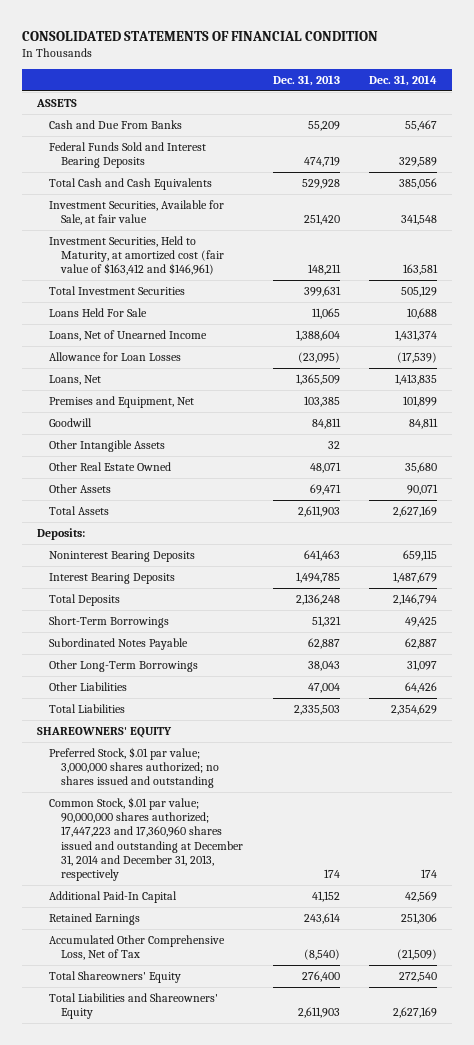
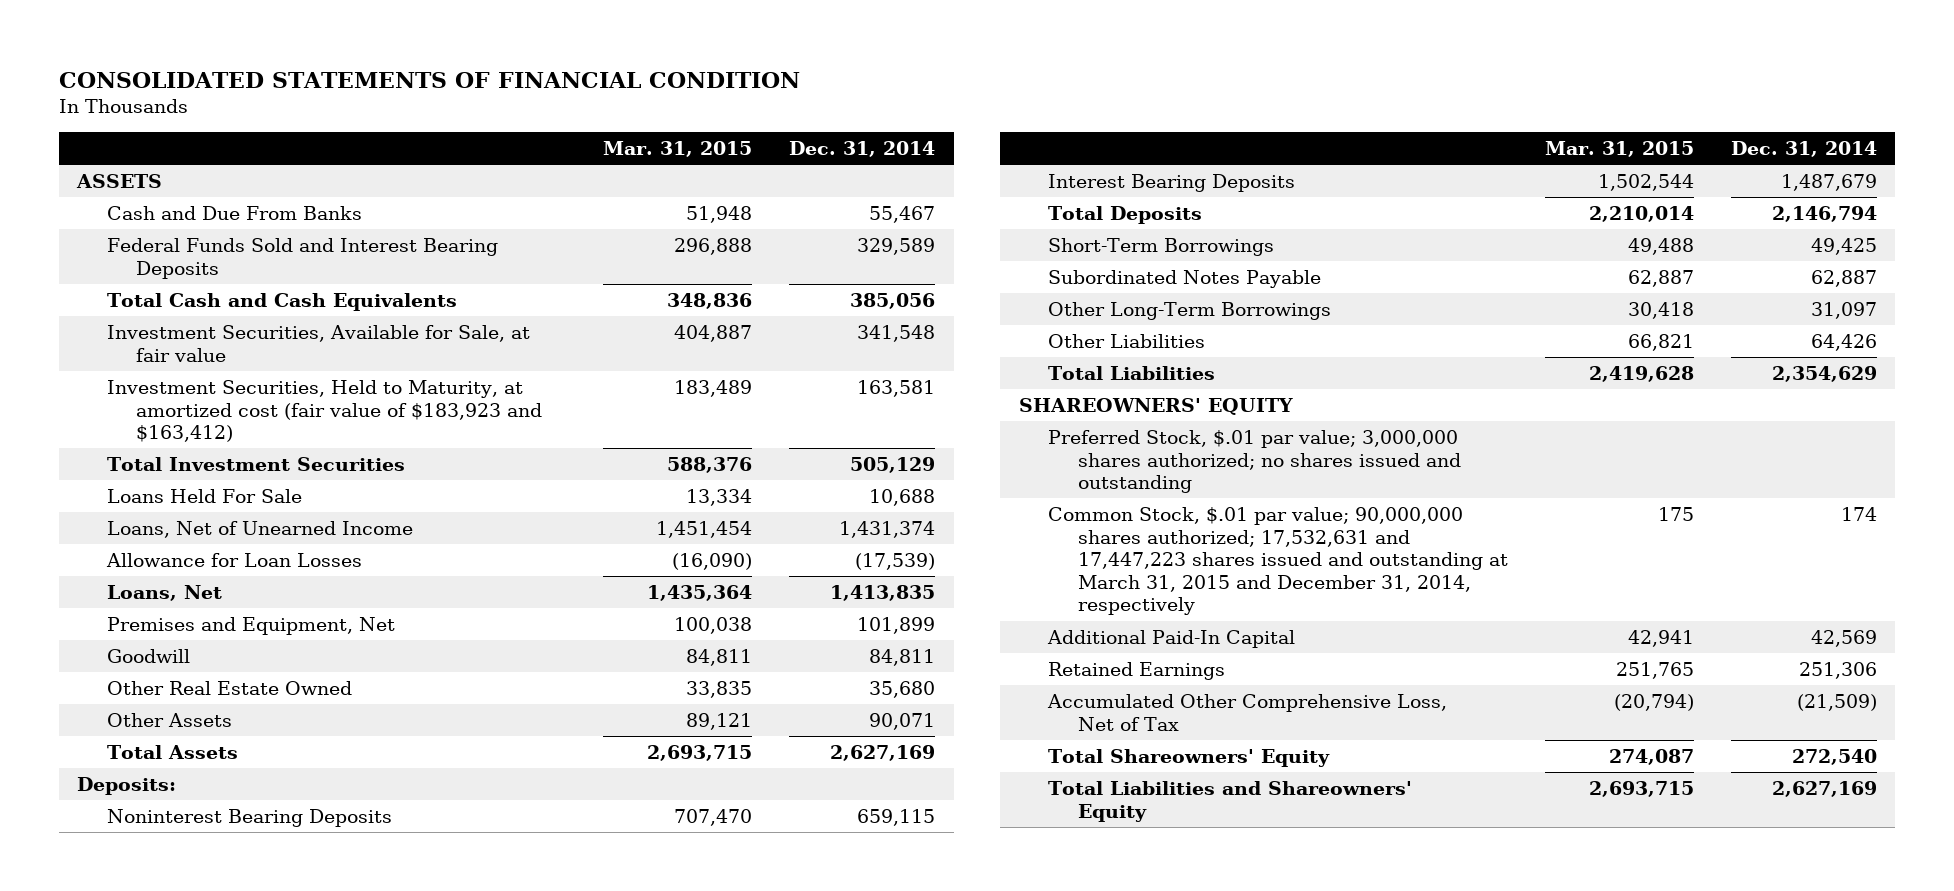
[272,75,340,87] Dec. 31, 2013 -> none
none -> [602,140,752,157] Mar. 31, 2015
[49,235,225,276] Investment Securities, Held to Maturity, at amortized cost (fair value of $163,412 and $146,961) -> [106,379,542,443] Investment Securities, Held to Maturity, at amortized cost (fair value of $183,923 and $163,412)
[49,439,166,452] Other Intangible Assets -> none
[49,796,244,882] Common Stock, $.01 par value; 90,000,000 shares authorized; 17,447,223 and 17,360,960 shares issued and outstanding at December 31, 2014 and December 31, 2013, respectively -> [1048,506,1508,616] Common Stock, $.01 par value; 90,000,000 shares authorized; 17,532,631 and 17,447,223 shares issued and outstanding at March 31, 2015 and December 31, 2014, respectively

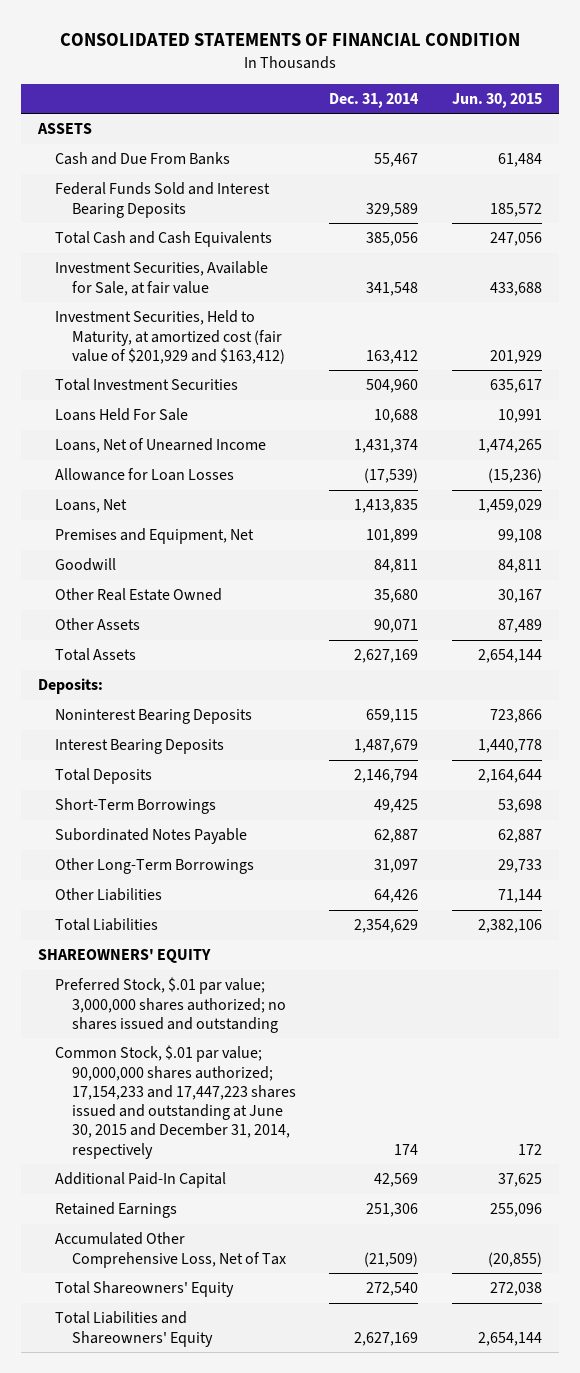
[602,140,752,157] Mar. 31, 2015 -> none
none -> [451,92,542,108] Jun. 30, 2015
[106,379,542,443] Investment Securities, Held to Maturity, at amortized cost (fair value of $183,923 and $163,412) -> [54,310,285,364] Investment Securities, Held to Maturity, at amortized cost (fair value of $201,929 and $163,412)
[857,379,936,397] 163,581 -> [366,349,419,364] 163,412
[850,456,936,473] 505,129 -> [366,379,419,394] 504,960
[1048,506,1508,616] Common Stock, $.01 par value; 90,000,000 shares authorized; 17,532,631 and 17,447,223 shares issued and outstanding at March 31, 2015 and December 31, 2014, respectively -> [54,1045,296,1159] Common Stock, $.01 par value; 90,000,000 shares authorized; 17,154,233 and 17,447,223 shares issued and outstanding at June 30, 2015 and December 31, 2014, respectively

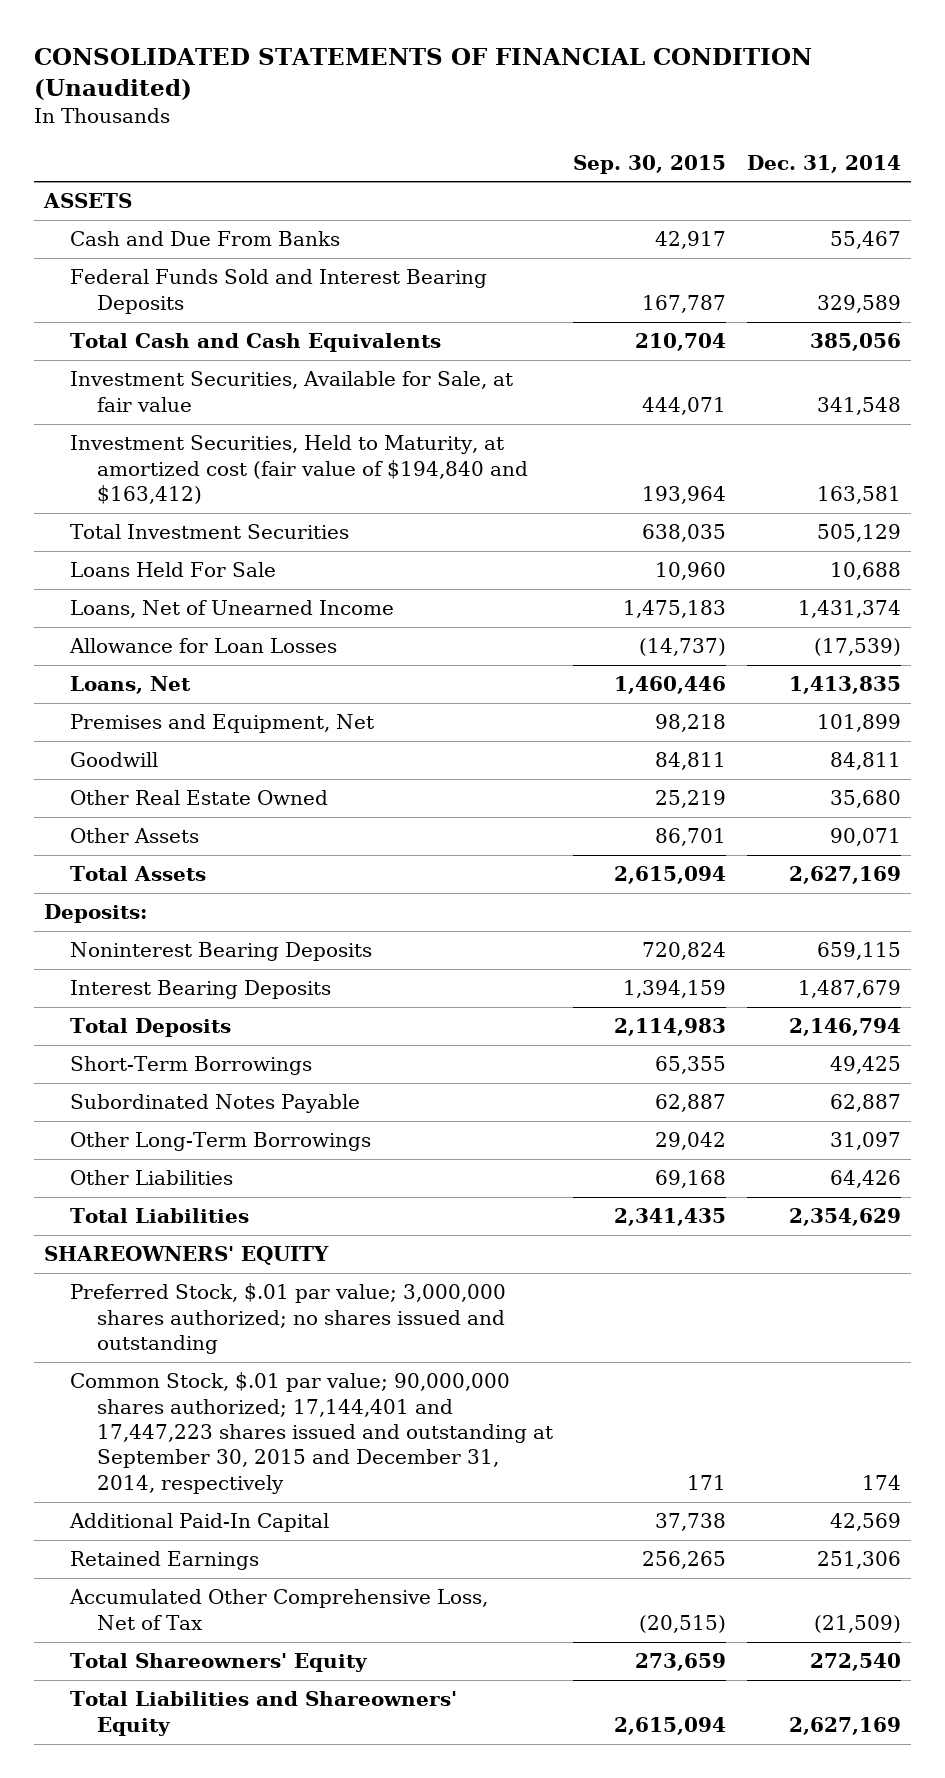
[60,33,521,47] CONSOLIDATED STATEMENTS OF FINANCIAL CONDITION -> [33,48,812,101] CONSOLIDATED STATEMENTS OF FINANCIAL CONDITION (Unaudited)
[451,92,542,108] Jun. 30, 2015 -> none
none -> [573,154,727,174] Sep. 30, 2015
[54,310,285,364] Investment Securities, Held to Maturity, at amortized cost (fair value of $201,929 and $163,412) -> [70,435,528,505] Investment Securities, Held to Maturity, at amortized cost (fair value of $194,840 and $163,412)
[366,349,419,364] 163,412 -> [817,486,902,505] 163,581
[366,379,419,394] 504,960 -> [817,524,902,543] 505,129
[54,1045,296,1159] Common Stock, $.01 par value; 90,000,000 shares authorized; 17,154,233 and 17,447,223 shares issued and outstanding at June 30, 2015 and December 31, 2014, respectively -> [70,1372,553,1494] Common Stock, $.01 par value; 90,000,000 shares authorized; 17,144,401 and 17,447,223 shares issued and outstanding at September 30, 2015 and December 31, 2014, respectively

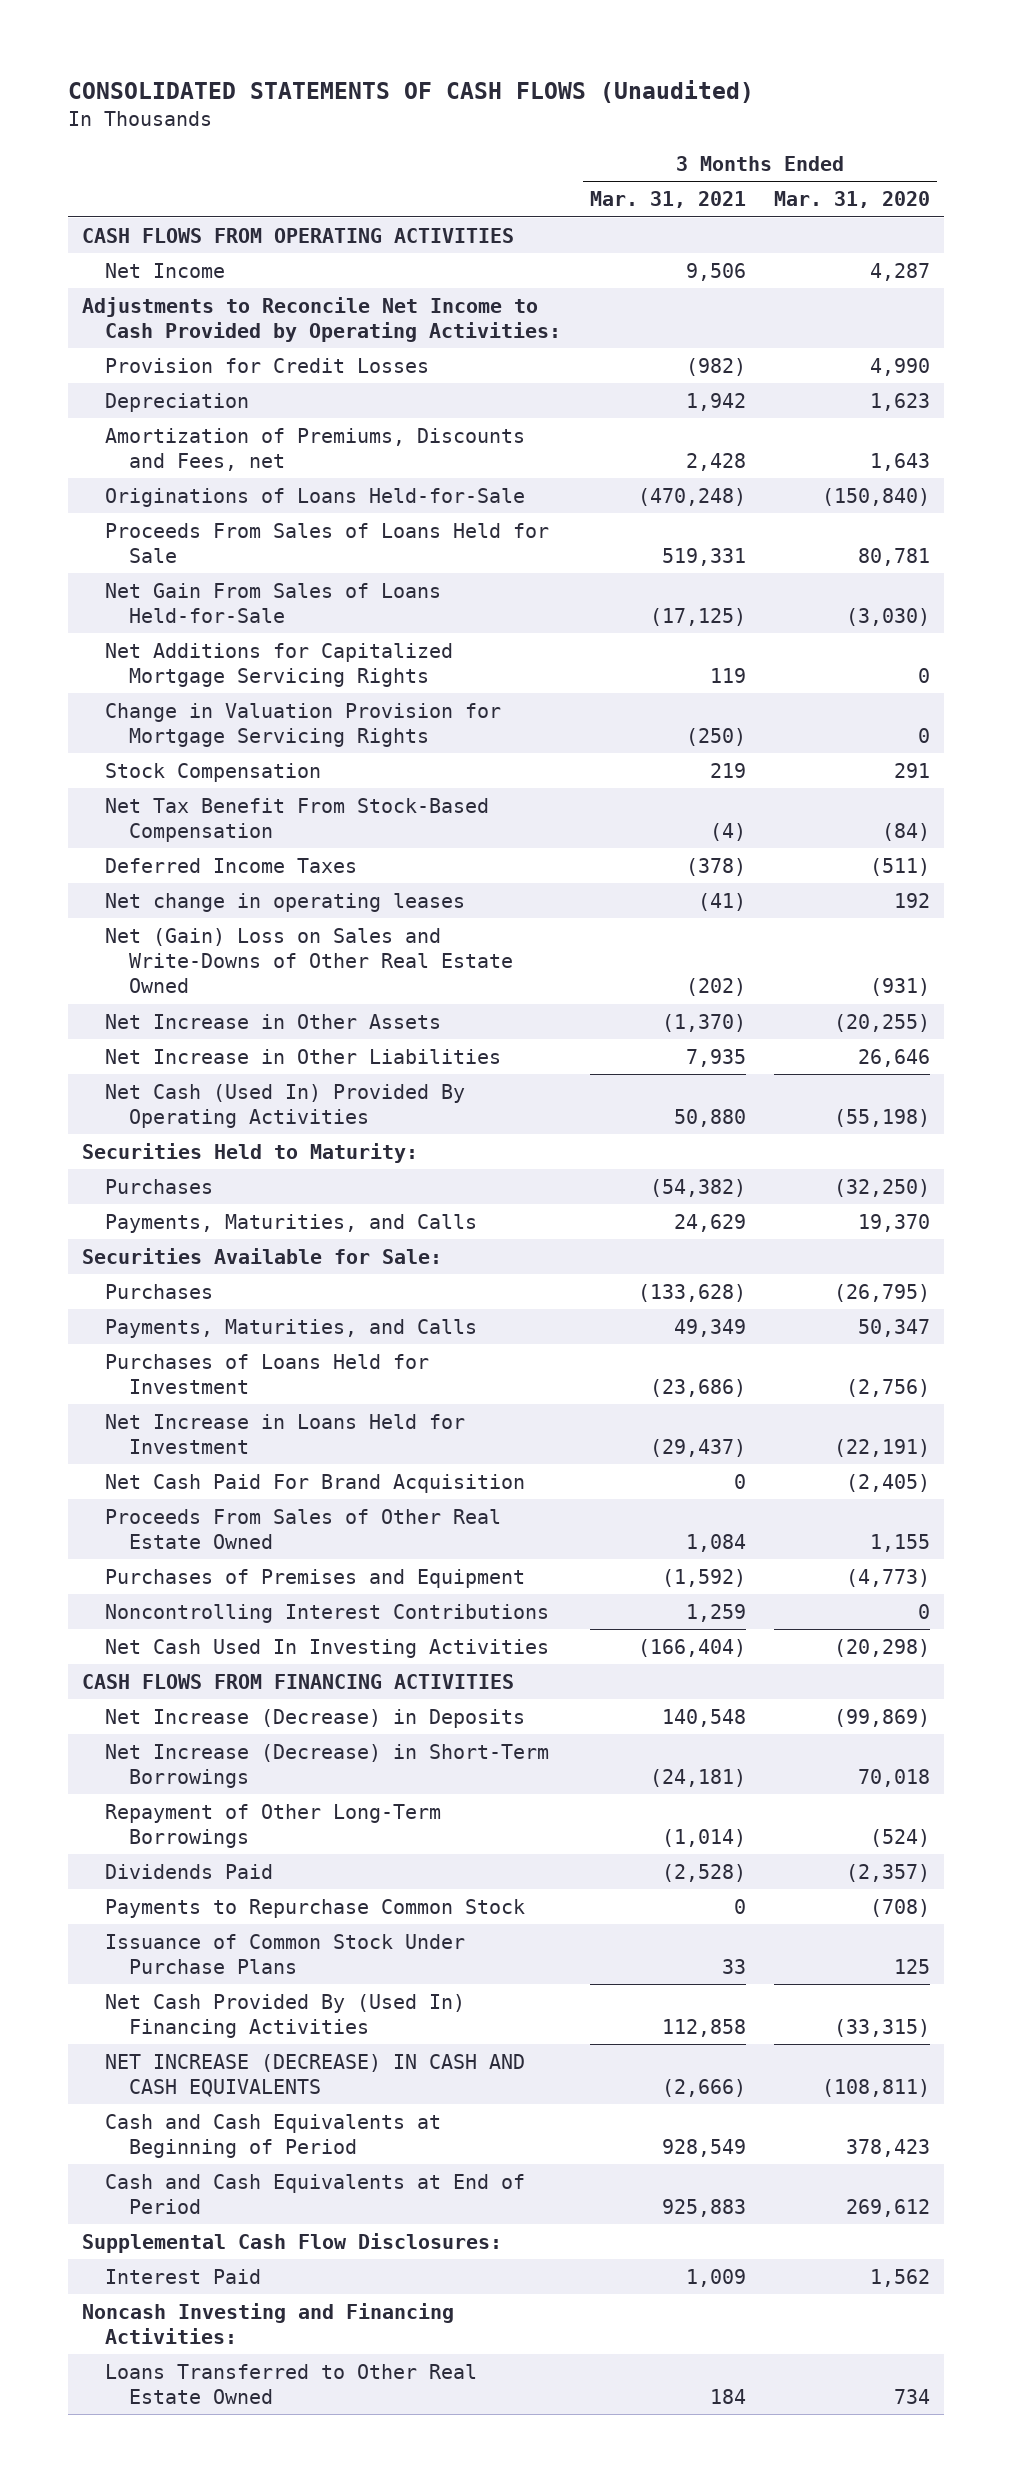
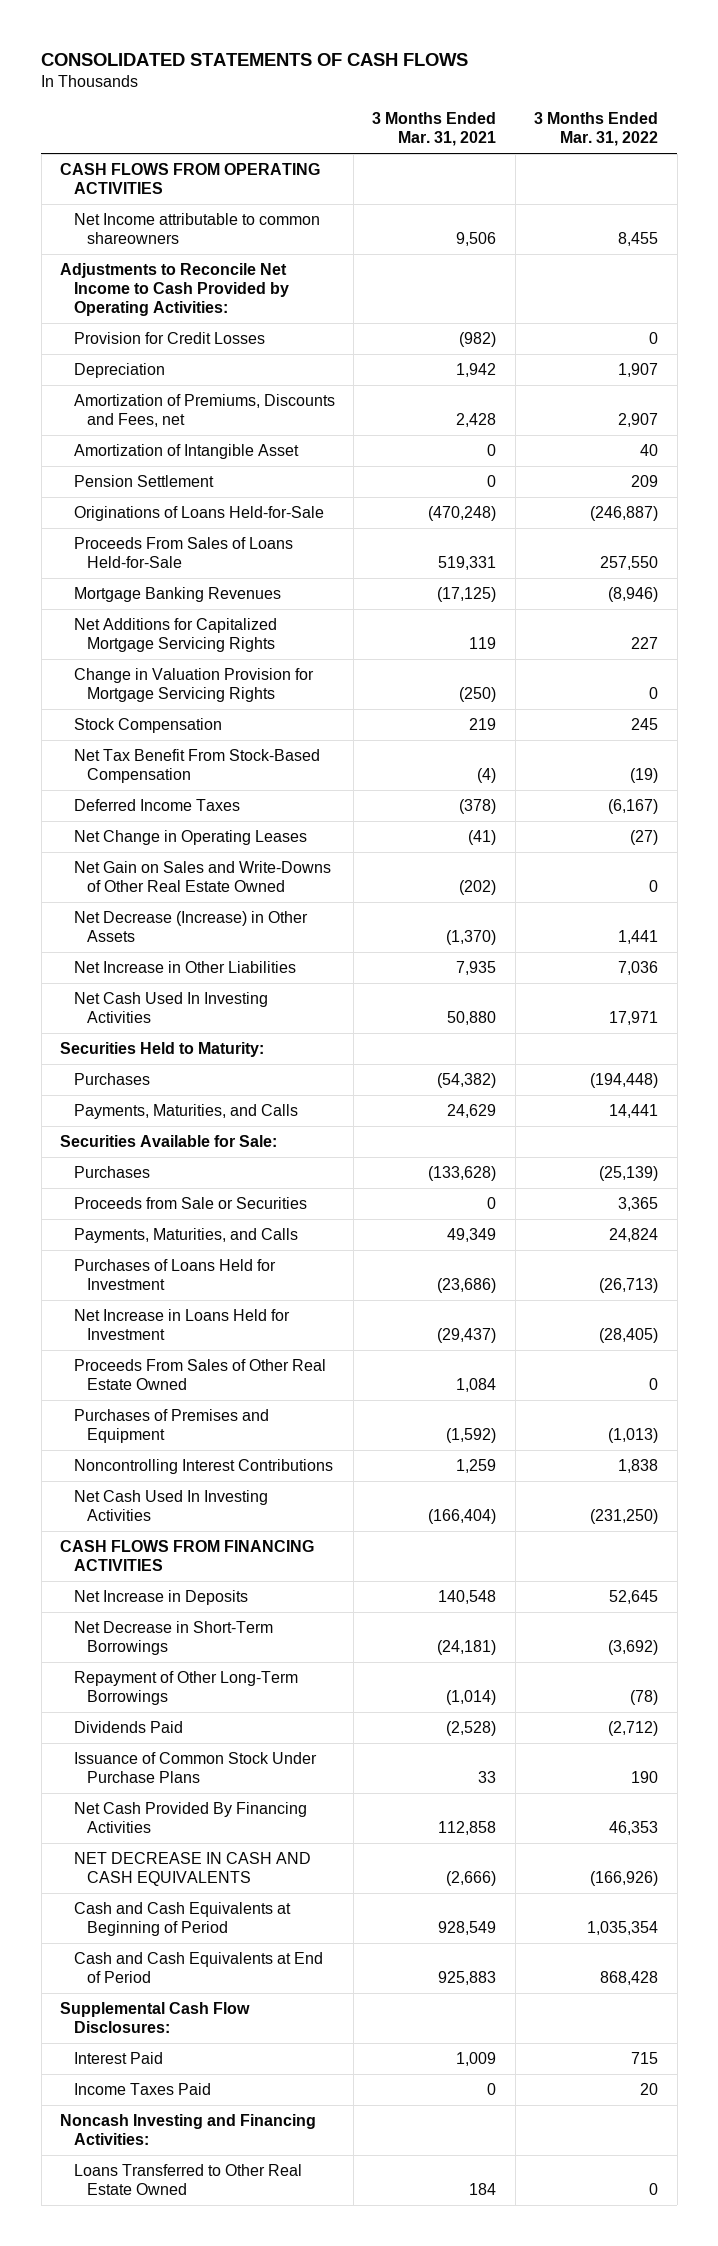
[67,79,754,103] CONSOLIDATED STATEMENTS OF CASH FLOWS (Unaudited) -> [41,52,469,66] CONSOLIDATED STATEMENTS OF CASH FLOWS
[773,191,930,209] Mar. 31, 2020 -> none
none -> [534,112,659,147] 3 Months Ended Mar. 31, 2022
[105,262,226,278] Net Income -> [73,213,320,245] Net Income attributable to common shareowners
none -> [73,444,299,460] Amortization of Intangible Asset
none -> [73,475,214,488] Pension Settlement
[105,522,550,564] Proceeds From Sales of Loans Held for Sale -> [73,537,293,569] Proceeds From Sales of Loans Held-for-Sale
[105,582,442,624] Net Gain From Sales of Loans Held-for-Sale -> [73,587,281,603] Mortgage Banking Revenues
[105,892,466,912] Net change in operating leases -> [73,830,307,846] Net Change in Operating Leases
[105,927,513,994] Net (Gain) Loss on Sales and Write-Downs of Other Real Estate Owned -> [73,861,331,893] Net Gain on Sales and Write-Downs of Other Real Estate Owned
[105,1013,442,1029] Net Increase in Other Assets -> [73,911,308,943] Net Decrease (Increase) in Other Assets
[105,1083,466,1129] Net Cash (Used In) Provided By Operating Activities -> [73,992,268,1024] Net Cash Used In Investing Activities
none -> [73,1197,307,1210] Proceeds from Sale or Securities
[105,1473,526,1493] Net Cash Paid For Brand Acquisition -> none
[105,1708,526,1728] Net Increase (Decrease) in Deposits -> [73,1590,248,1606] Net Increase in Deposits
[105,1743,550,1789] Net Increase (Decrease) in Short-Term Borrowings -> [73,1621,273,1656] Net Decrease in Short-Term Borrowings
[105,1898,526,1918] Payments to Repurchase Common Stock -> none
[105,1993,466,2039] Net Cash Provided By (Used In) Financing Activities -> [73,1802,307,1834] Net Cash Provided By Financing Activities
[105,2053,526,2098] NET INCREASE (DECREASE) IN CASH AND CASH EQUIVALENTS -> [73,1852,311,1887] NET DECREASE IN CASH AND CASH EQUIVALENTS
none -> [73,2083,211,2096] Income Taxes Paid

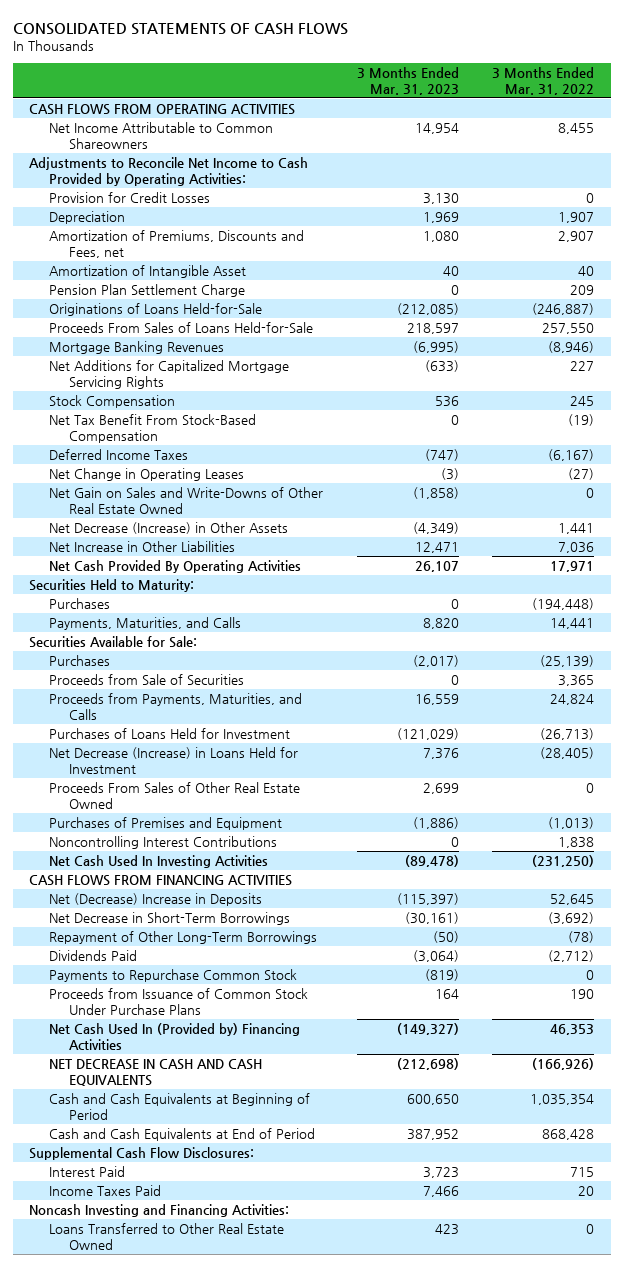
[372,112,497,147] 3 Months Ended Mar. 31, 2021 -> none
none -> [356,67,459,95] 3 Months Ended Mar. 31, 2023
[73,213,320,245] Net Income attributable to common shareowners -> [49,122,274,149] Net Income Attributable to Common Shareowners
[73,475,214,488] Pension Settlement -> [49,284,246,298] Pension Plan Settlement Charge
[73,668,314,703] Change in Valuation Provision for Mortgage Servicing Rights -> none
[73,992,268,1024] Net Cash Used In Investing Activities -> [49,560,302,574] Net Cash Provided By Operating Activities
[73,1197,307,1210] Proceeds from Sale or Securities -> [49,674,245,686] Proceeds from Sale of Securities
[73,1228,298,1244] Payments, Maturities, and Calls -> [49,693,303,720] Proceeds from Payments, Maturities, and Calls
[73,1309,290,1341] Net Increase in Loans Held for Investment -> [49,747,299,774] Net Decrease (Increase) in Loans Held for Investment
[73,1590,248,1606] Net Increase in Deposits -> [49,893,263,907] Net (Decrease) Increase in Deposits
none -> [49,969,298,983] Payments to Repurchase Common Stock
[73,1752,317,1784] Issuance of Common Stock Under Purchase Plans -> [49,988,309,1015] Proceeds from Issuance of Common Stock Under Purchase Plans
[73,1802,307,1834] Net Cash Provided By Financing Activities -> [49,1023,301,1050] Net Cash Used In (Provided by) Financing Activities

